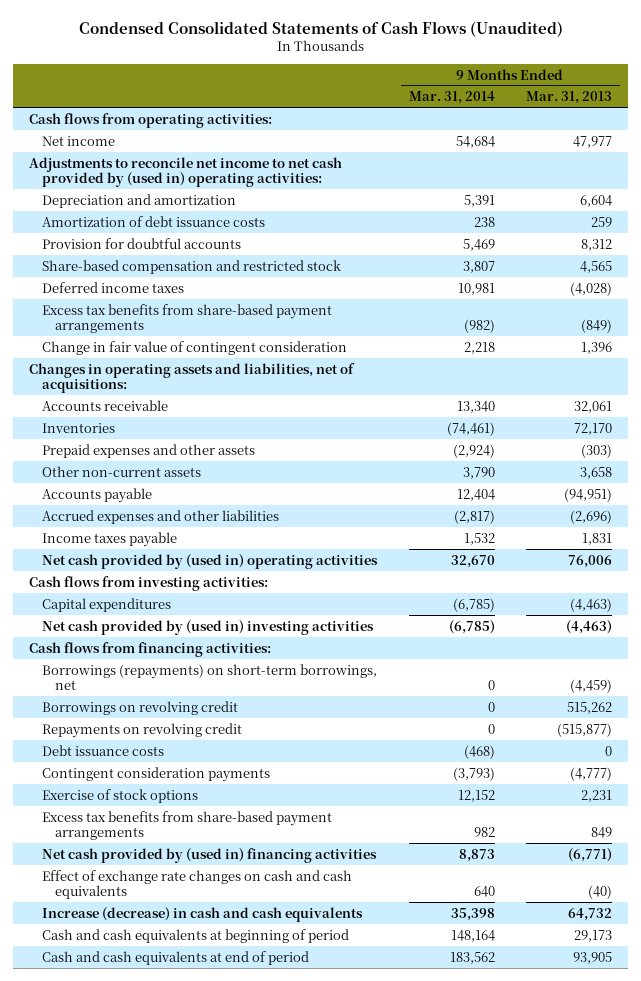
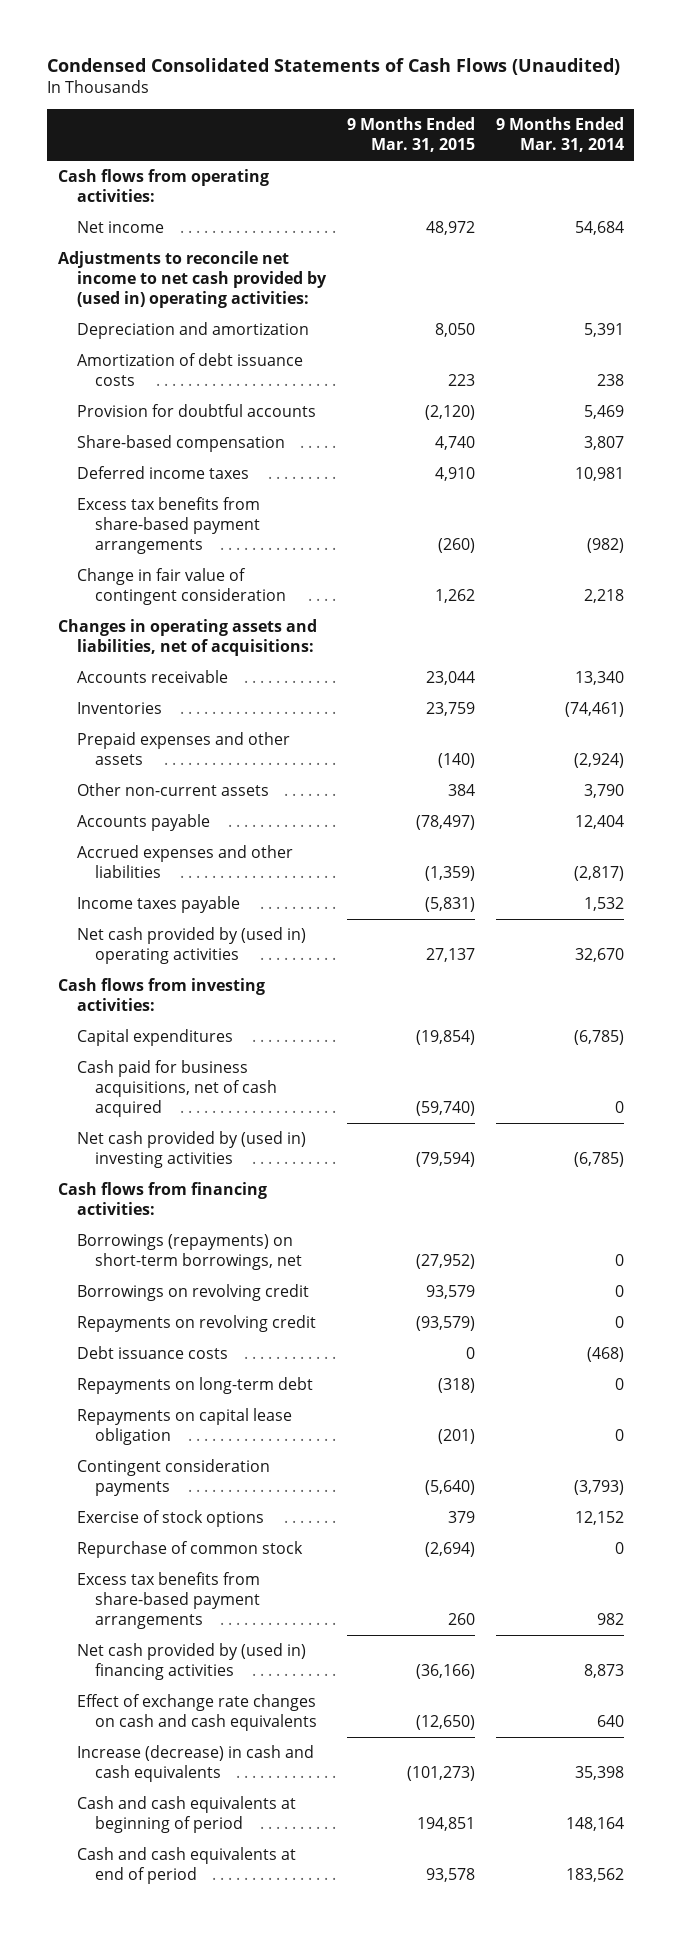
[526,91,613,105] Mar. 31, 2013 -> none
none -> [346,117,475,153] 9 Months Ended Mar. 31, 2015
[42,259,342,274] Share-based compensation and restricted stock -> [76,435,285,453] Share-based compensation
none -> [76,1060,278,1118] Cash paid for business acquisitions, net of cash acquired
none -> [76,1377,313,1395] Repayments on long-term debt
none -> [76,1408,292,1446] Repayments on capital lease obligation
none -> [76,1541,303,1559] Repurchase of common stock

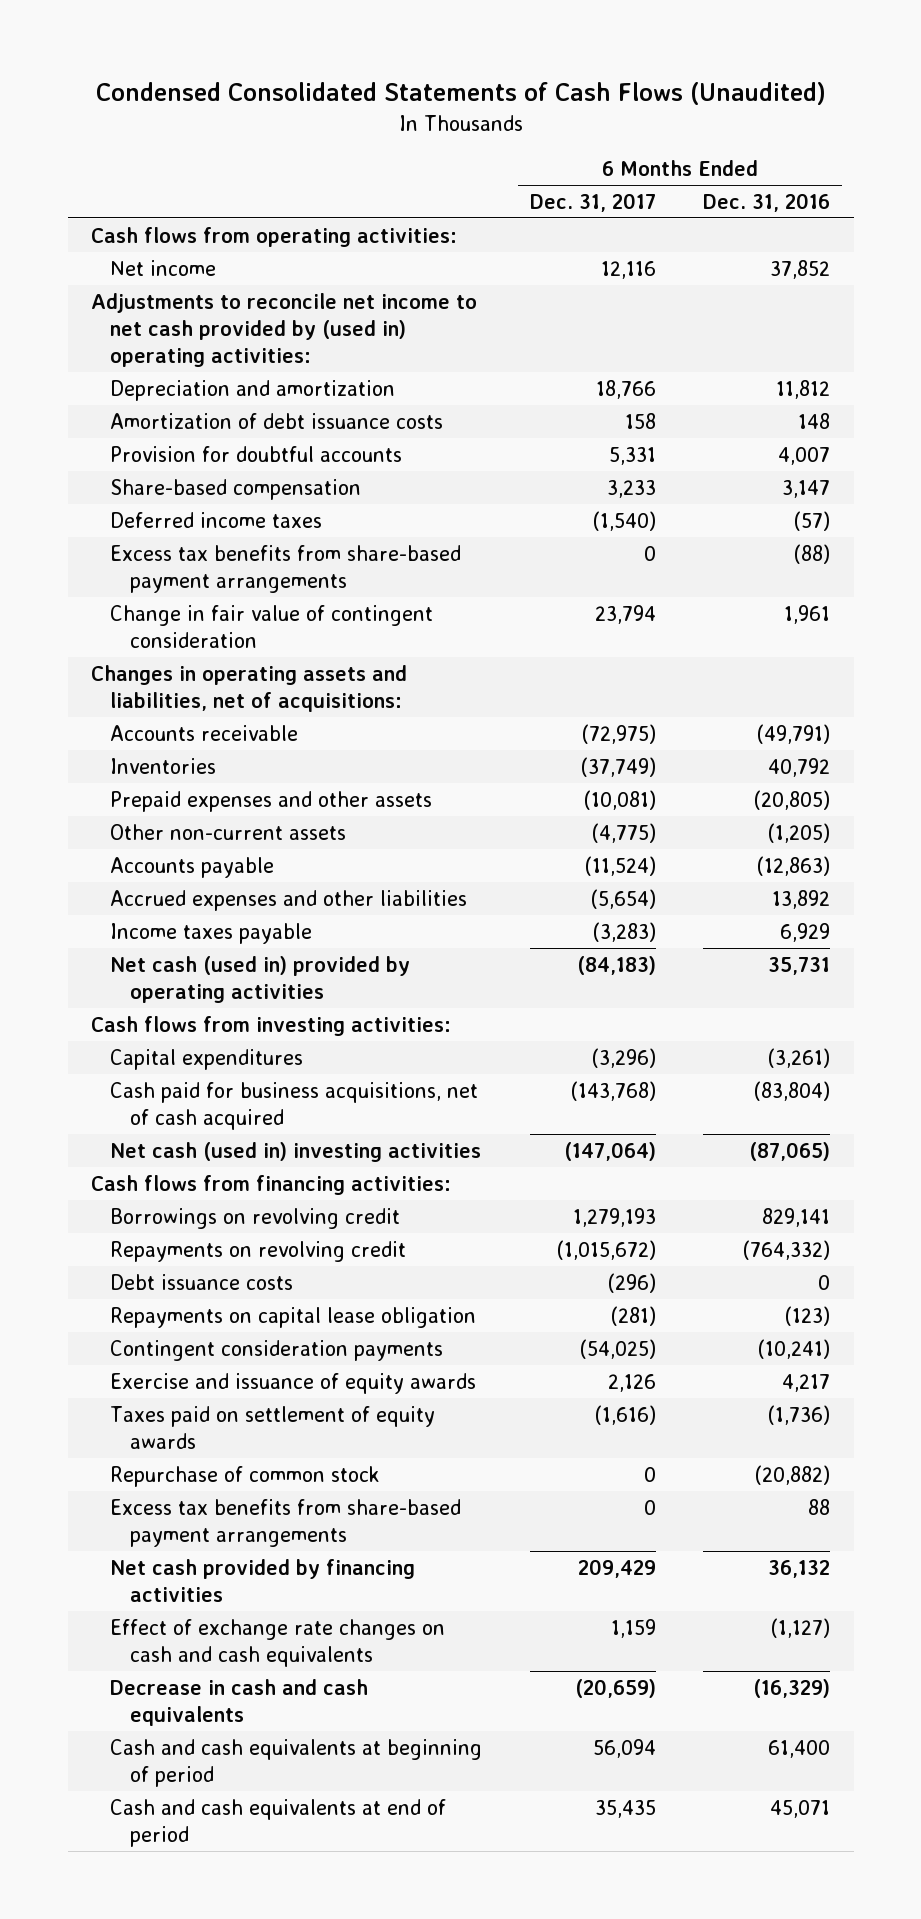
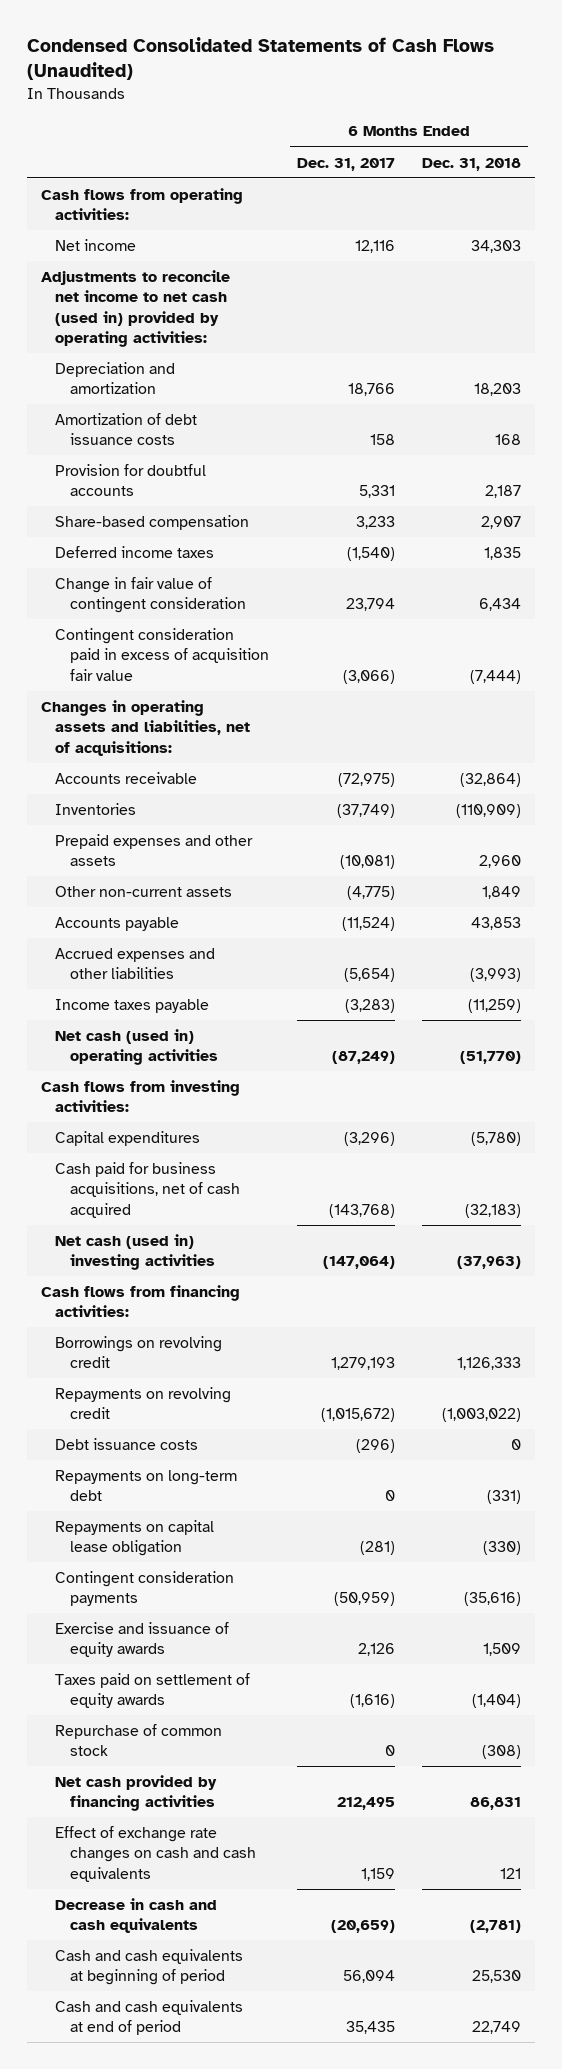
[703,192,831,212] Dec. 31, 2016 -> none
none -> [422,157,522,171] Dec. 31, 2018
[91,292,478,367] Adjustments to reconcile net income to net cash provided by (used in) operating activities: -> [40,270,230,347] Adjustments to reconcile net income to net cash (used in) provided by operating activities:
[110,544,462,593] Excess tax benefits from share-based payment arrangements -> none
none -> [55,628,269,681] Contingent consideration paid in excess of acquisition fair value
[110,955,411,1003] Net cash (used in) provided by operating activities -> [55,1029,218,1066] Net cash (used in) operating activities
[576,955,656,975] (84,183) -> [331,1051,395,1065] (87,249)
none -> [55,1470,238,1502] Repayments on long-term debt
[579,1338,656,1359] (54,025) -> [333,1592,395,1607] (50,959)
[110,1498,462,1547] Excess tax benefits from share-based payment arrangements -> none
[577,1558,656,1578] 209,429 -> [336,1797,395,1811] 212,495

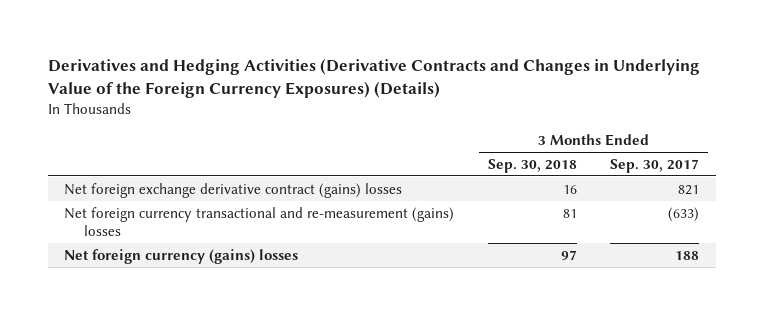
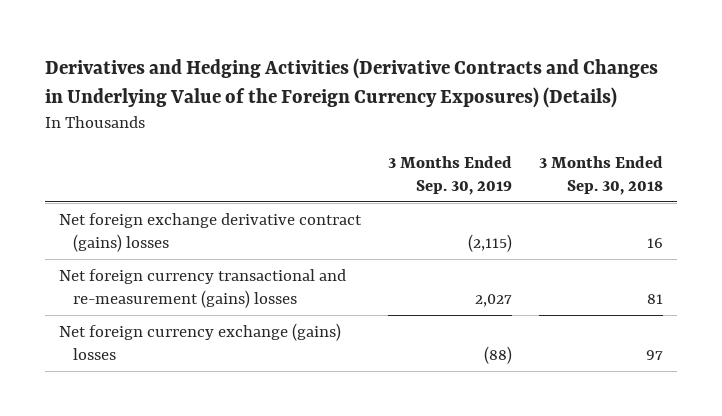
[610,158,700,173] Sep. 30, 2017 -> none
none -> [387,155,512,195] 3 Months Ended Sep. 30, 2019
[64,248,299,264] Net foreign currency (gains) losses -> [58,322,341,360] Net foreign currency exchange (gains) losses

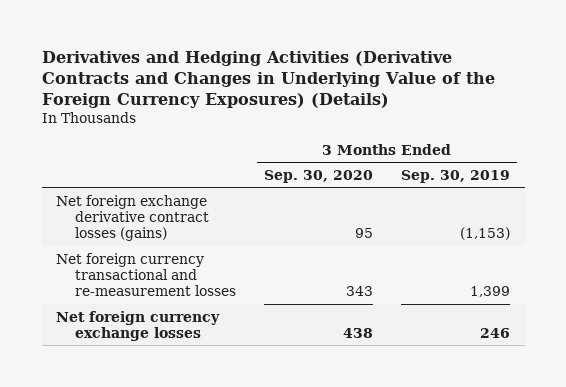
[539,155,664,195] 3 Months Ended Sep. 30, 2018 -> none
none -> [263,169,373,183] Sep. 30, 2020
[58,212,362,252] Net foreign exchange derivative contract (gains) losses -> [56,194,209,241] Net foreign exchange derivative contract losses (gains)
[467,233,512,252] (2,115) -> [460,226,511,240] (1,153)
[58,268,346,308] Net foreign currency transactional and re-measurement (gains) losses -> [56,252,236,296] Net foreign currency transactional and re-measurement losses
[474,293,512,307] 2,027 -> [470,285,511,297] 1,399
[58,322,341,360] Net foreign currency exchange (gains) losses -> [56,310,221,341] Net foreign currency exchange losses
[483,345,512,364] (88) -> [480,327,511,338] 246

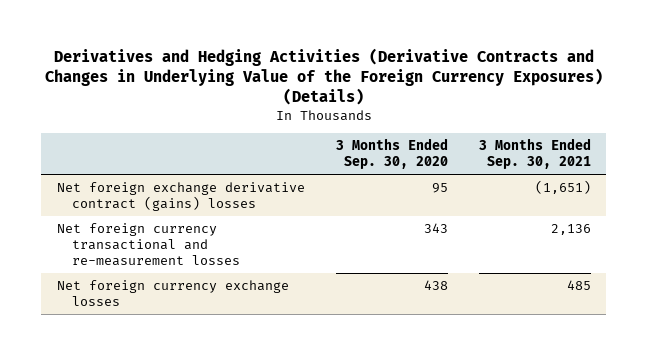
[401,169,511,183] Sep. 30, 2019 -> none
none -> [478,138,591,170] 3 Months Ended Sep. 30, 2021
[56,194,209,241] Net foreign exchange derivative contract losses (gains) -> [56,181,305,211] Net foreign exchange derivative contract (gains) losses

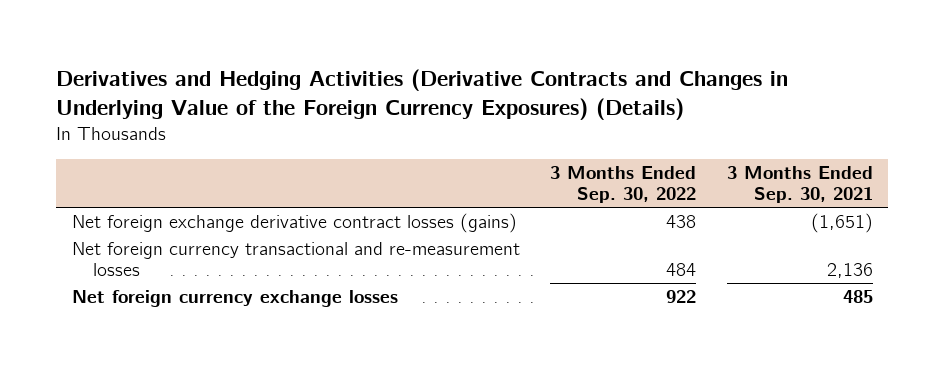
[335,138,448,170] 3 Months Ended Sep. 30, 2020 -> none
none -> [550,165,697,204] 3 Months Ended Sep. 30, 2022
[56,181,305,211] Net foreign exchange derivative contract (gains) losses -> [71,212,517,233] Net foreign exchange derivative contract losses (gains)

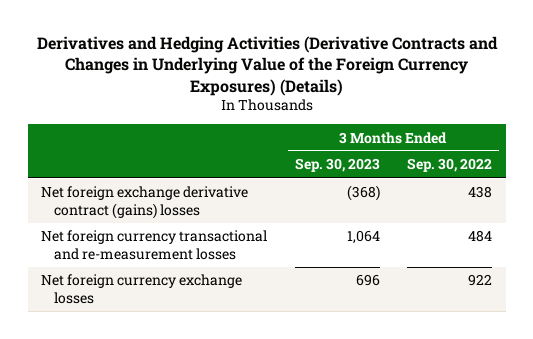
[726,165,873,204] 3 Months Ended Sep. 30, 2021 -> none
none -> [294,158,380,173] Sep. 30, 2023
[71,212,517,233] Net foreign exchange derivative contract losses (gains) -> [41,186,249,219] Net foreign exchange derivative contract (gains) losses

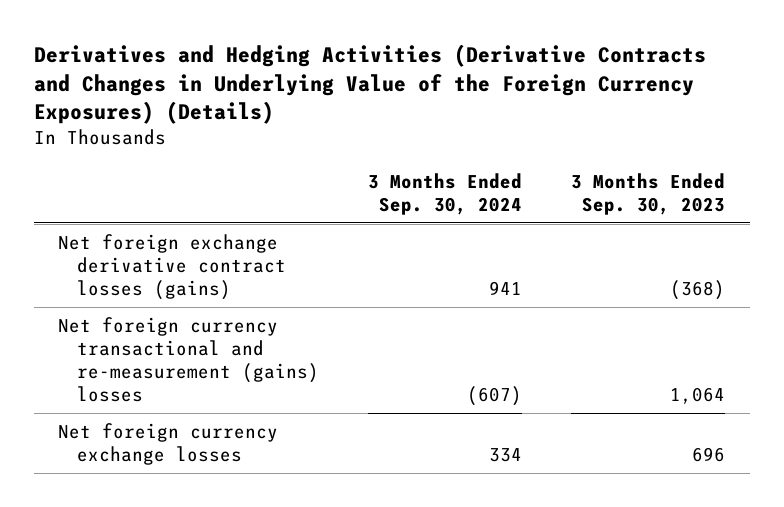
[407,158,493,173] Sep. 30, 2022 -> none
none -> [368,172,523,215] 3 Months Ended Sep. 30, 2024
[41,186,249,219] Net foreign exchange derivative contract (gains) losses -> [58,233,286,300] Net foreign exchange derivative contract losses (gains)
[41,230,268,260] Net foreign currency transactional and re-measurement losses -> [58,316,319,403] Net foreign currency transactional and re-measurement (gains) losses

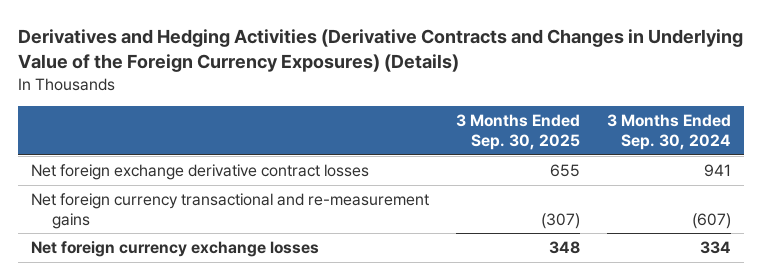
[571,172,726,215] 3 Months Ended Sep. 30, 2023 -> none
none -> [456,114,581,151] 3 Months Ended Sep. 30, 2025
[58,233,286,300] Net foreign exchange derivative contract losses (gains) -> [31,164,370,181] Net foreign exchange derivative contract losses
[58,316,319,403] Net foreign currency transactional and re-measurement (gains) losses -> [31,193,430,229] Net foreign currency transactional and re-measurement gains

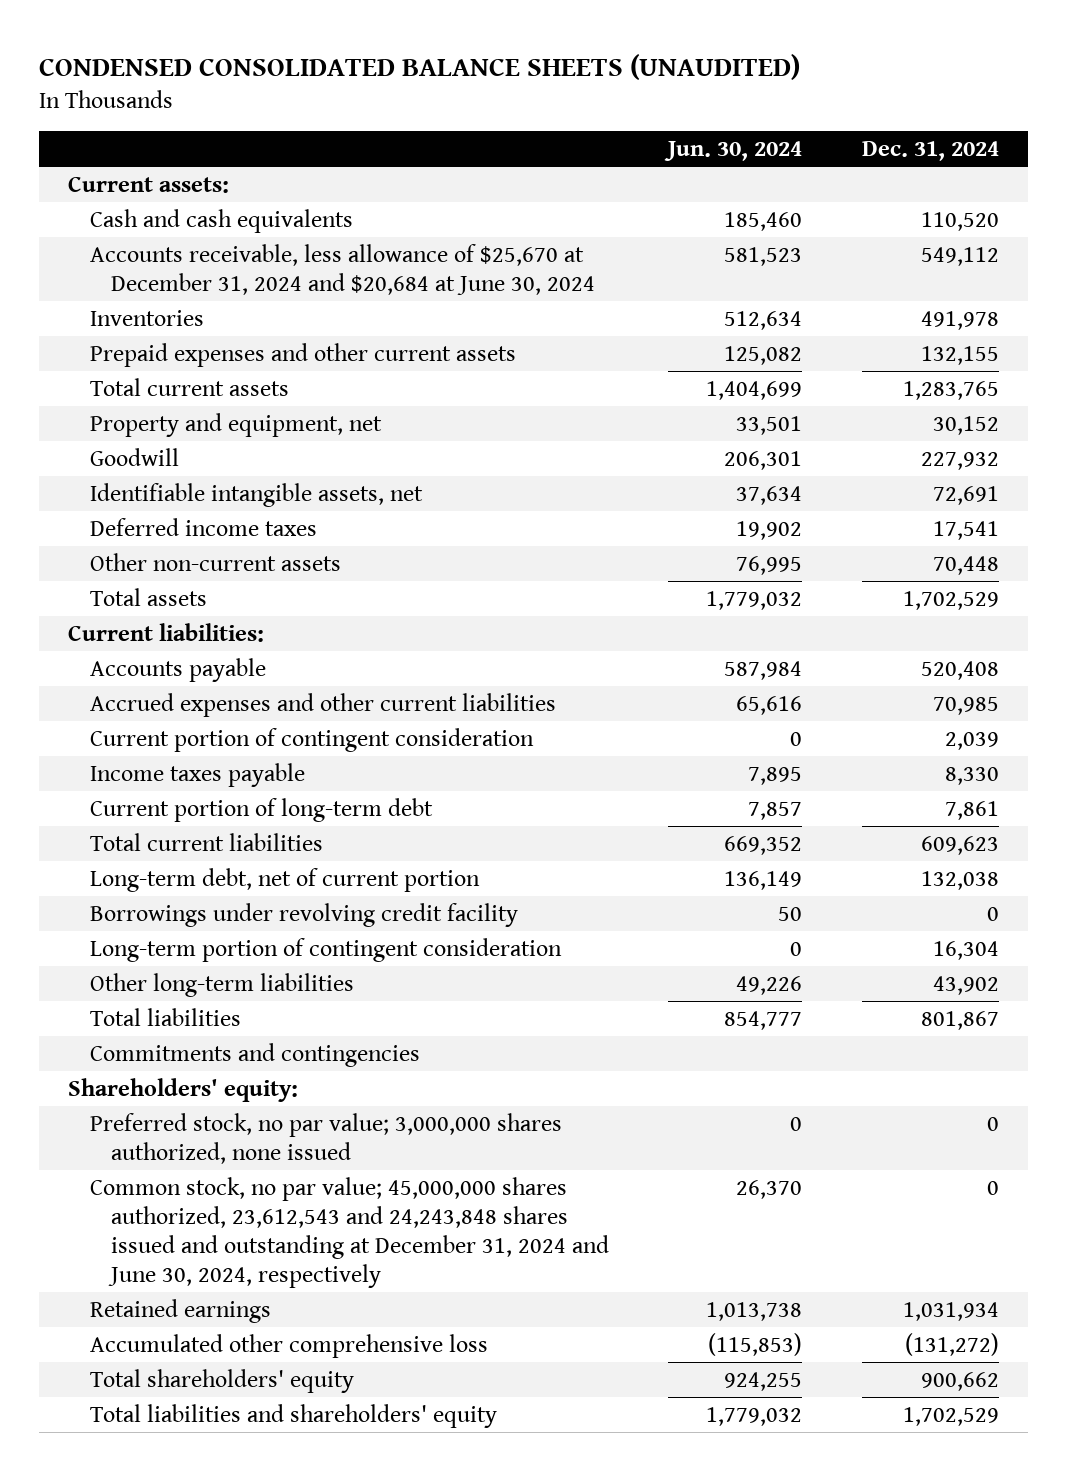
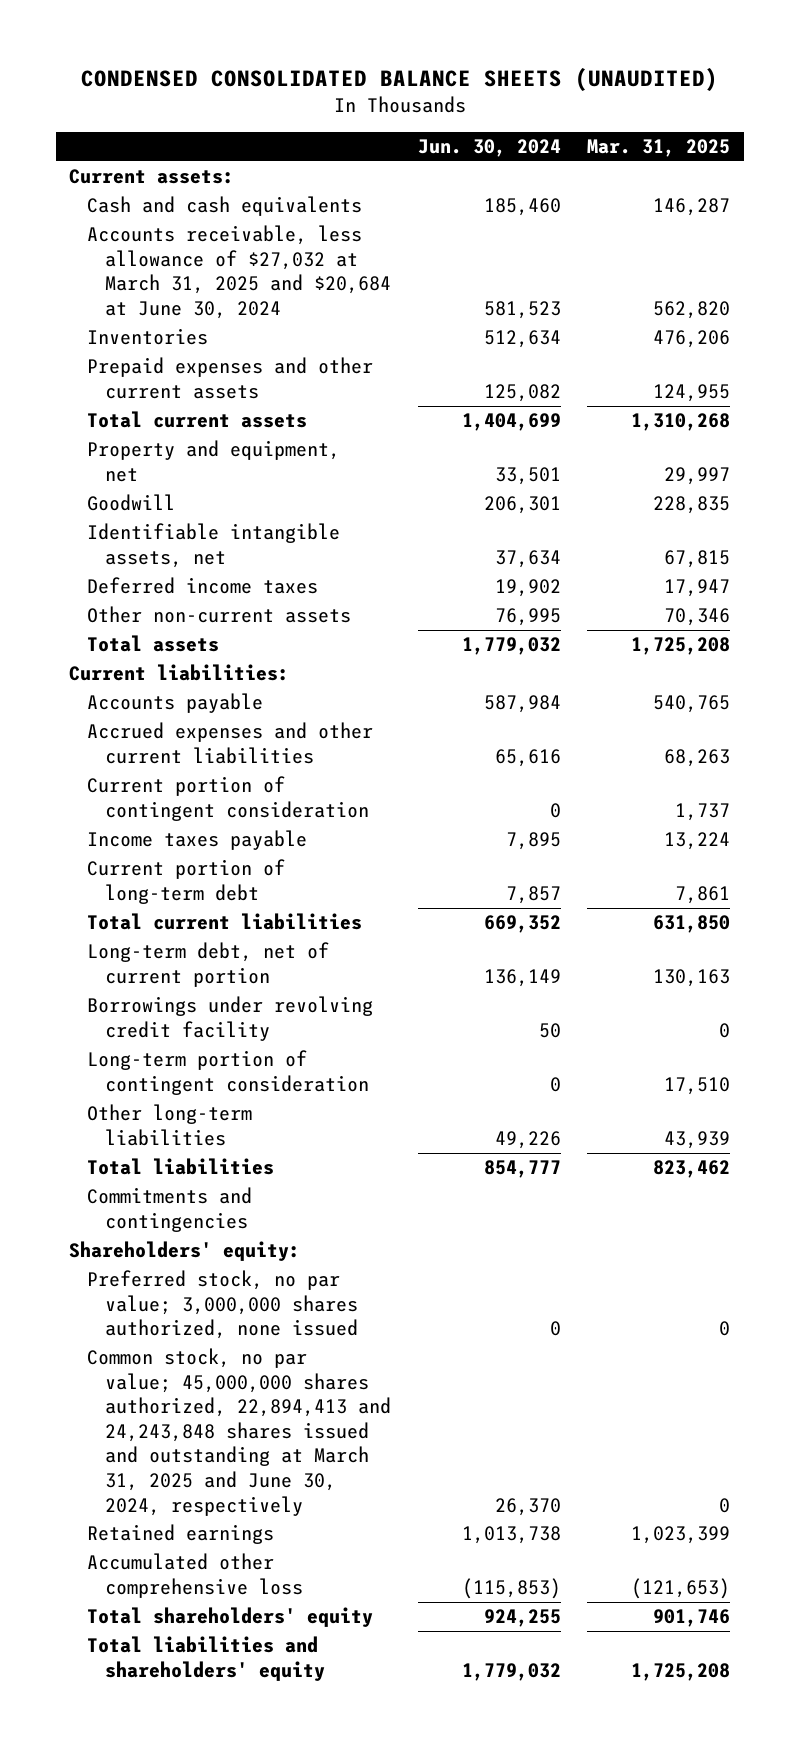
[861,141,999,162] Dec. 31, 2024 -> none
none -> [587,138,731,157] Mar. 31, 2025
[89,243,595,295] Accounts receivable, less allowance of $25,670 at December 31, 2024 and $20,684 at June 30, 2024 -> [87,225,392,319] Accounts receivable, less allowance of $27,032 at March 31, 2025 and $20,684 at June 30, 2024
[89,1176,609,1288] Common stock, no par value; 45,000,000 shares authorized, 23,612,543 and 24,243,848 shares issued and outstanding at December 31, 2024 and June 30, 2024, respectively -> [87,1348,392,1516] Common stock, no par value; 45,000,000 shares authorized, 22,894,413 and 24,243,848 shares issued and outstanding at March 31, 2025 and June 30, 2024, respectively

